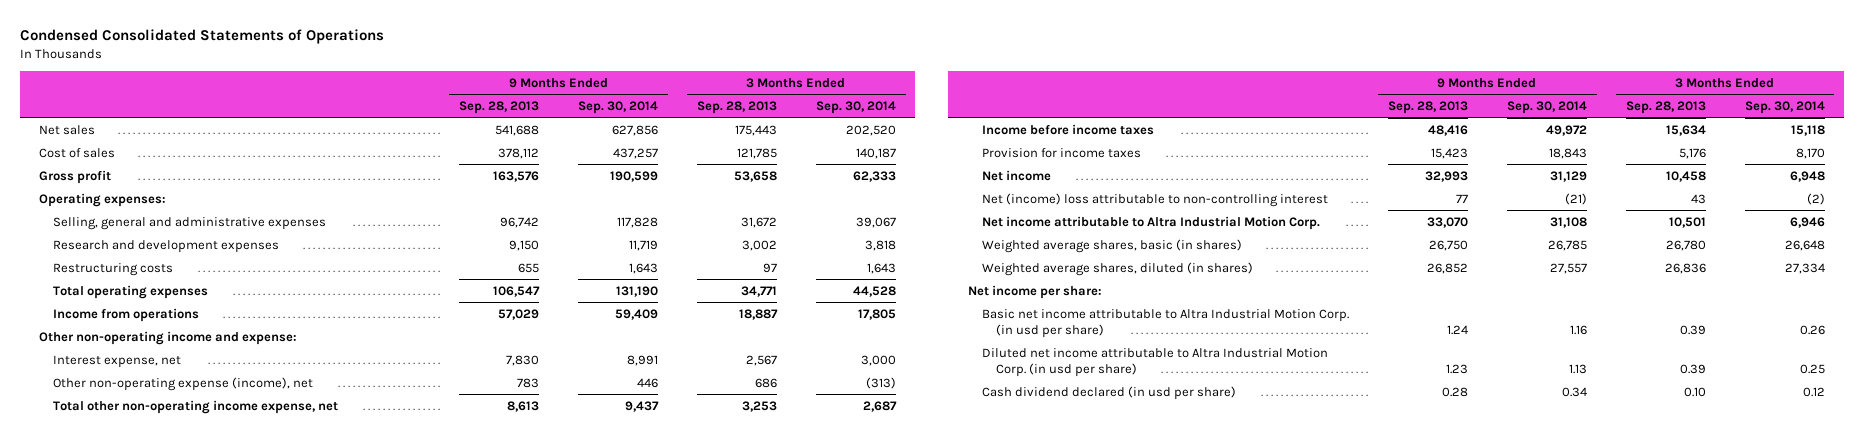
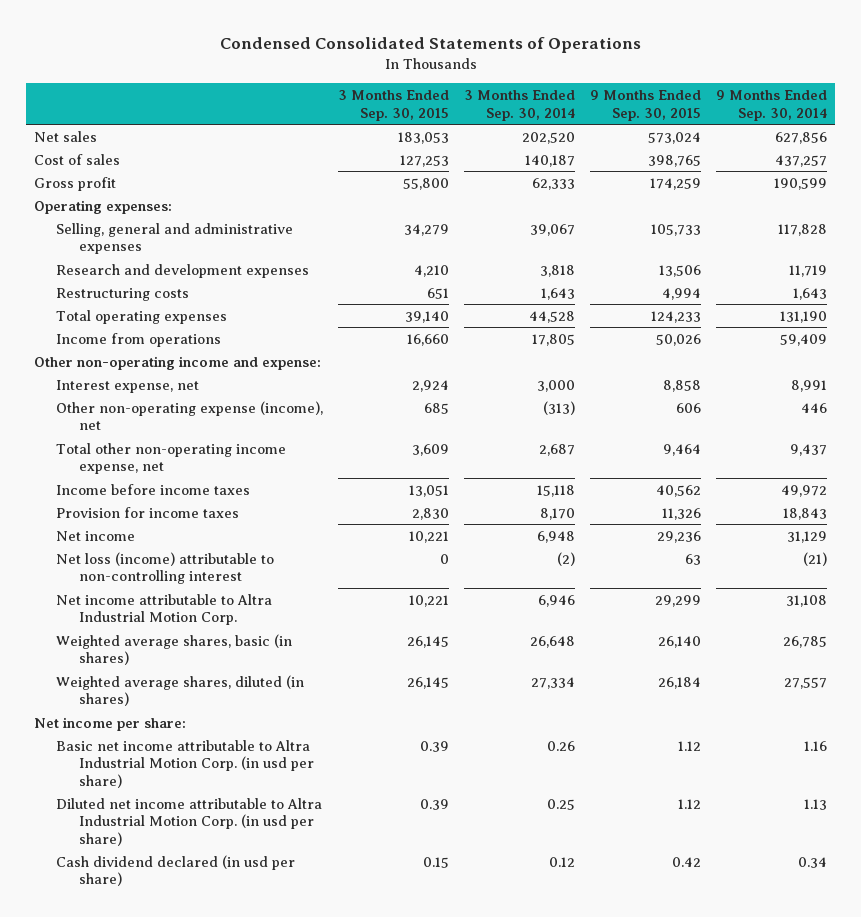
[459,100,540,114] Sep. 28, 2013 -> none
[697,100,778,114] Sep. 28, 2013 -> none
none -> [338,89,450,121] 3 Months Ended Sep. 30, 2015
none -> [590,89,702,121] 9 Months Ended Sep. 30, 2015
[981,192,1328,207] Net (income) loss attributable to non-controlling interest -> [56,551,275,585] Net loss (income) attributable to non-controlling interest

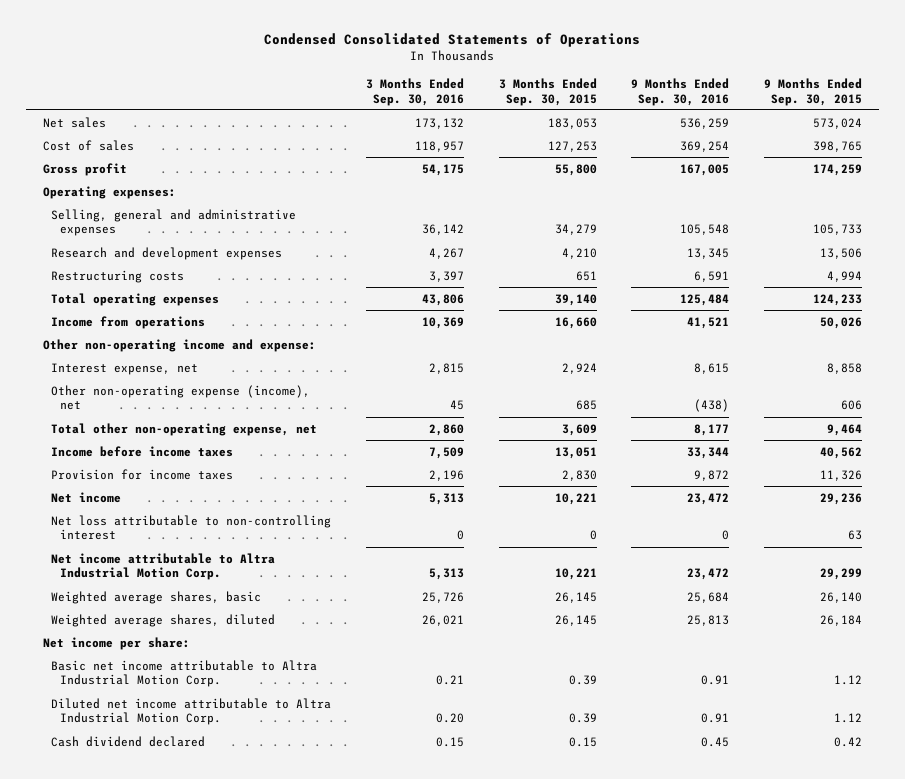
[464,89,576,121] 3 Months Ended Sep. 30, 2014 -> none
[716,89,828,121] 9 Months Ended Sep. 30, 2014 -> none
none -> [365,77,464,106] 3 Months Ended Sep. 30, 2016
none -> [631,77,730,106] 9 Months Ended Sep. 30, 2016
[56,442,287,475] Total other non-operating income expense, net -> [51,422,318,436] Total other non-operating expense, net
[56,551,275,585] Net loss (income) attributable to non-controlling interest -> [51,514,332,541] Net loss attributable to non-controlling interest
[56,633,293,666] Weighted average shares, basic (in shares) -> [51,590,262,604] Weighted average shares, basic
[56,674,305,707] Weighted average shares, diluted (in shares) -> [51,613,276,627] Weighted average shares, diluted
[56,739,315,788] Basic net income attributable to Altra Industrial Motion Corp. (in usd per share) -> [51,659,318,688] Basic net income attributable to Altra Industrial Motion Corp.
[56,797,323,846] Diluted net income attributable to Altra Industrial Motion Corp. (in usd per share) -> [51,697,332,726] Diluted net income attributable to Altra Industrial Motion Corp.
[56,854,296,887] Cash dividend declared (in usd per share) -> [51,735,206,747] Cash dividend declared

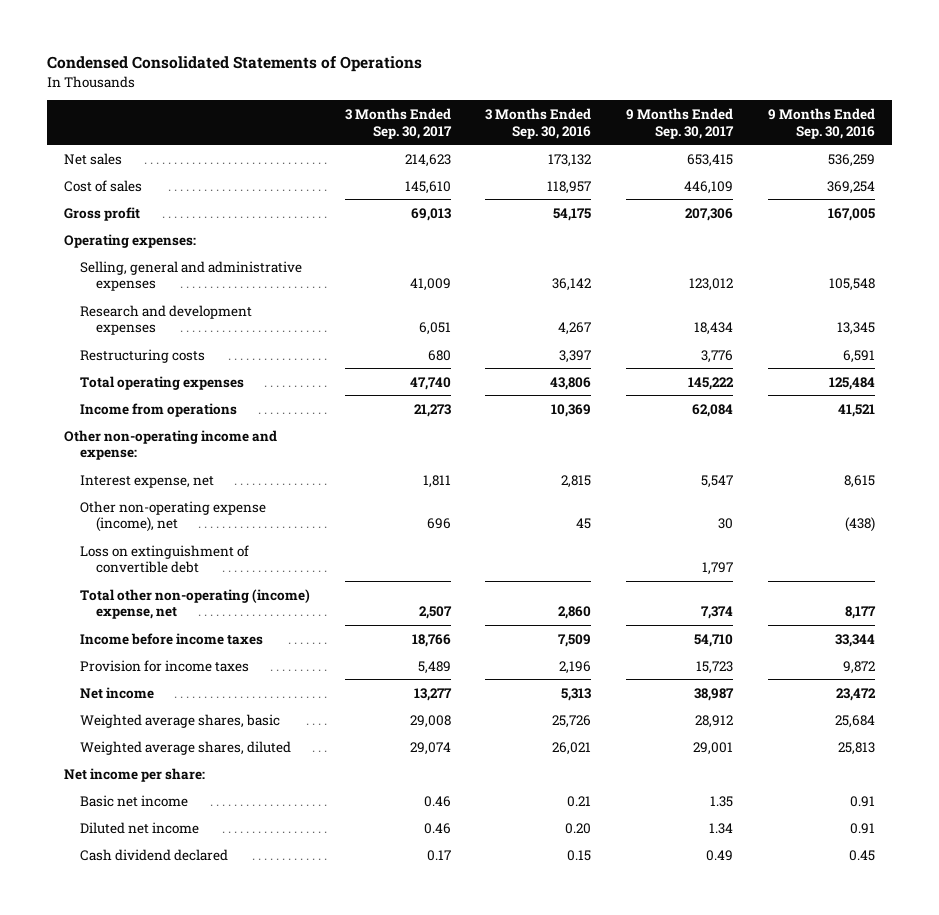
[498,77,597,106] 3 Months Ended Sep. 30, 2015 -> none
[763,77,862,106] 9 Months Ended Sep. 30, 2015 -> none
none -> [344,107,452,139] 3 Months Ended Sep. 30, 2017
none -> [626,107,735,139] 9 Months Ended Sep. 30, 2017
none -> [79,544,249,574] Loss on extinguishment of convertible debt
[51,422,318,436] Total other non-operating expense, net -> [79,588,310,620] Total other non-operating (income) expense, net
[51,514,332,541] Net loss attributable to non-controlling interest -> none
[51,552,276,581] Net income attributable to Altra Industrial Motion Corp. -> none
[51,659,318,688] Basic net income attributable to Altra Industrial Motion Corp. -> [79,794,188,807] Basic net income
[51,697,332,726] Diluted net income attributable to Altra Industrial Motion Corp. -> [79,821,199,834] Diluted net income

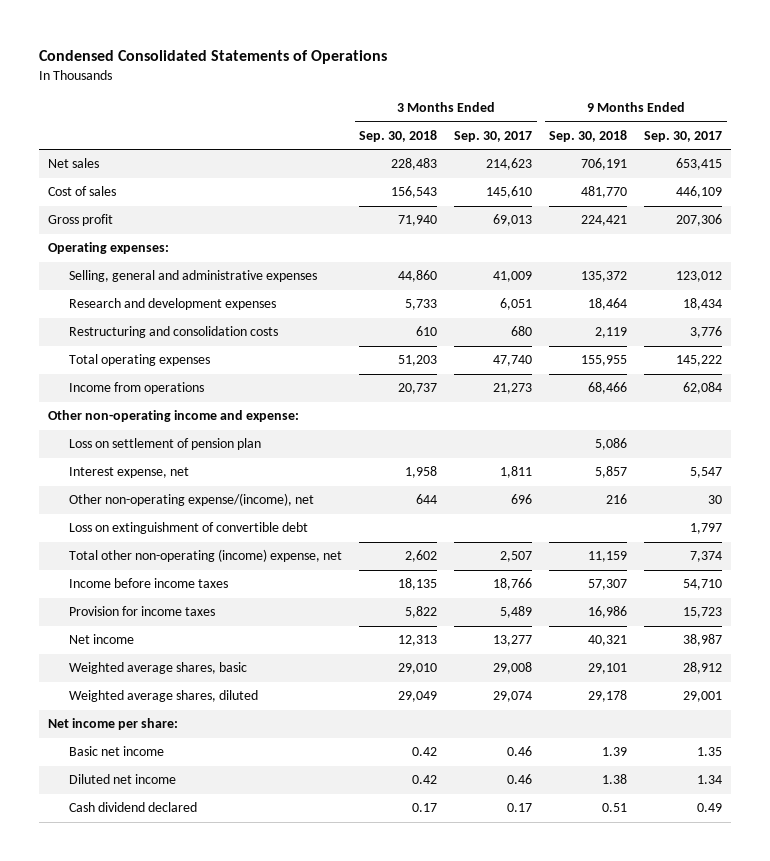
[485,107,592,139] 3 Months Ended Sep. 30, 2016 -> none
[767,107,875,139] 9 Months Ended Sep. 30, 2016 -> none
none -> [359,129,438,142] Sep. 30, 2018
none -> [549,129,628,142] Sep. 30, 2018
[79,348,205,363] Restructuring costs -> [69,326,279,339] Restructuring and consolidation costs
none -> [69,438,262,451] Loss on settlement of pension plan
[79,500,266,533] Other non-operating expense (income), net -> [69,493,315,507] Other non-operating expense/(income), net

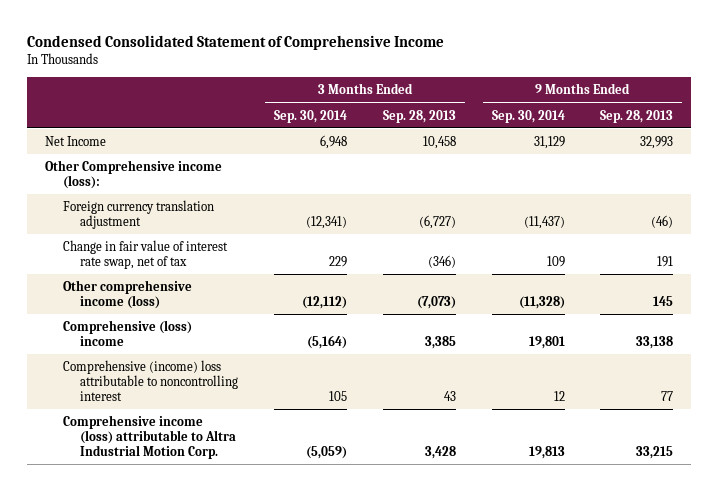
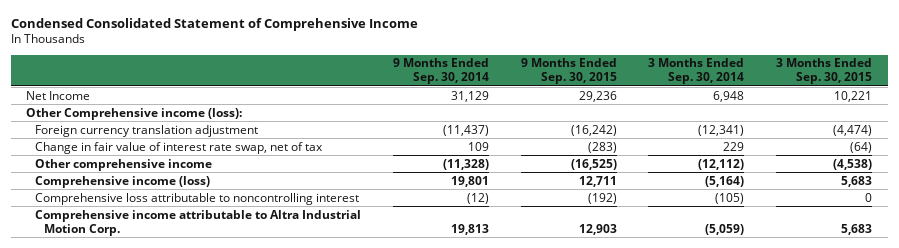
[382,109,456,123] Sep. 28, 2013 -> none
[600,109,674,123] Sep. 28, 2013 -> none
none -> [520,58,617,85] 9 Months Ended Sep. 30, 2015
none -> [776,58,873,85] 3 Months Ended Sep. 30, 2015
[62,280,192,310] Other comprehensive income (loss) -> [35,158,213,171] Other comprehensive income
[62,320,192,347] Comprehensive (loss) income -> [35,175,211,188] Comprehensive income (loss)
[62,360,239,402] Comprehensive (income) loss attributable to noncontrolling interest -> [35,192,360,205] Comprehensive loss attributable to noncontrolling interest
[329,391,348,402] 105 -> [715,192,745,204] (105)
[553,391,565,402] 12 -> [467,192,490,204] (12)
[62,415,237,460] Comprehensive income (loss) attributable to Altra Industrial Motion Corp. -> [35,209,362,236] Comprehensive income attributable to Altra Industrial Motion Corp.

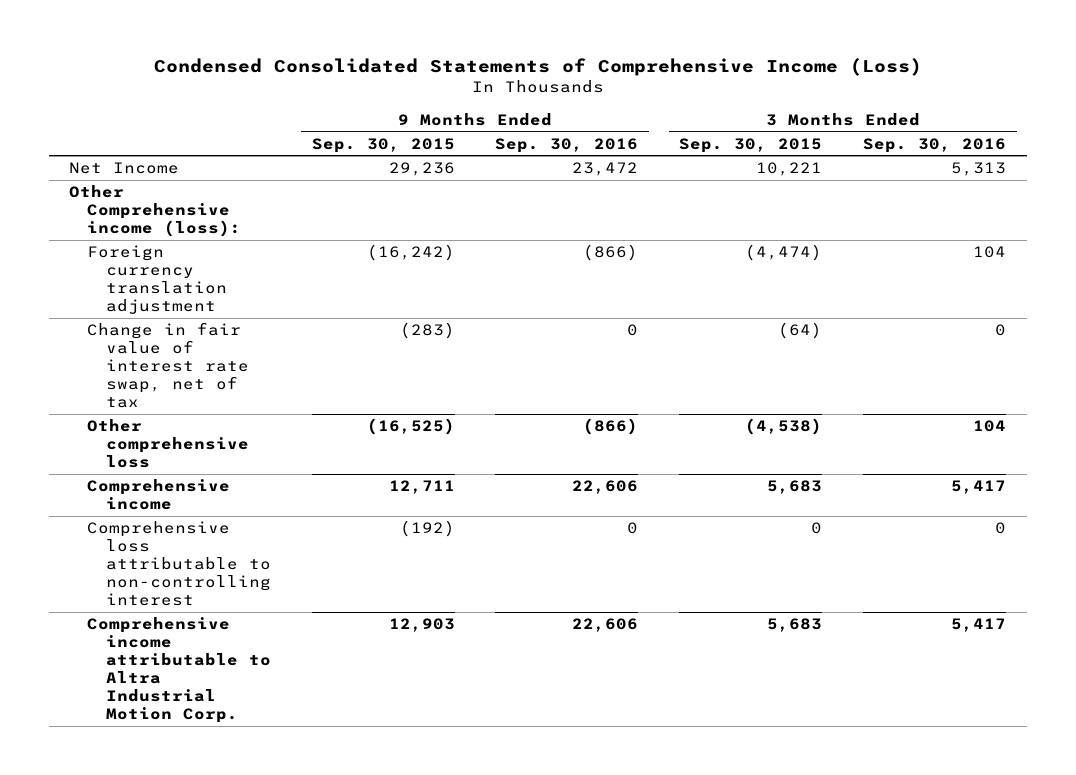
[10,18,418,32] Condensed Consolidated Statement of Comprehensive Income -> [153,58,922,77] Condensed Consolidated Statements of Comprehensive Income (Loss)
[393,58,490,85] 9 Months Ended Sep. 30, 2014 -> none
[648,58,745,85] 3 Months Ended Sep. 30, 2014 -> none
none -> [495,137,639,153] Sep. 30, 2016
none -> [863,137,1007,153] Sep. 30, 2016
[35,158,213,171] Other comprehensive income -> [87,419,249,469] Other comprehensive loss
[35,175,211,188] Comprehensive income (loss) -> [87,479,231,511] Comprehensive income
[35,192,360,205] Comprehensive loss attributable to noncontrolling interest -> [87,521,271,607] Comprehensive loss attributable to non-controlling interest

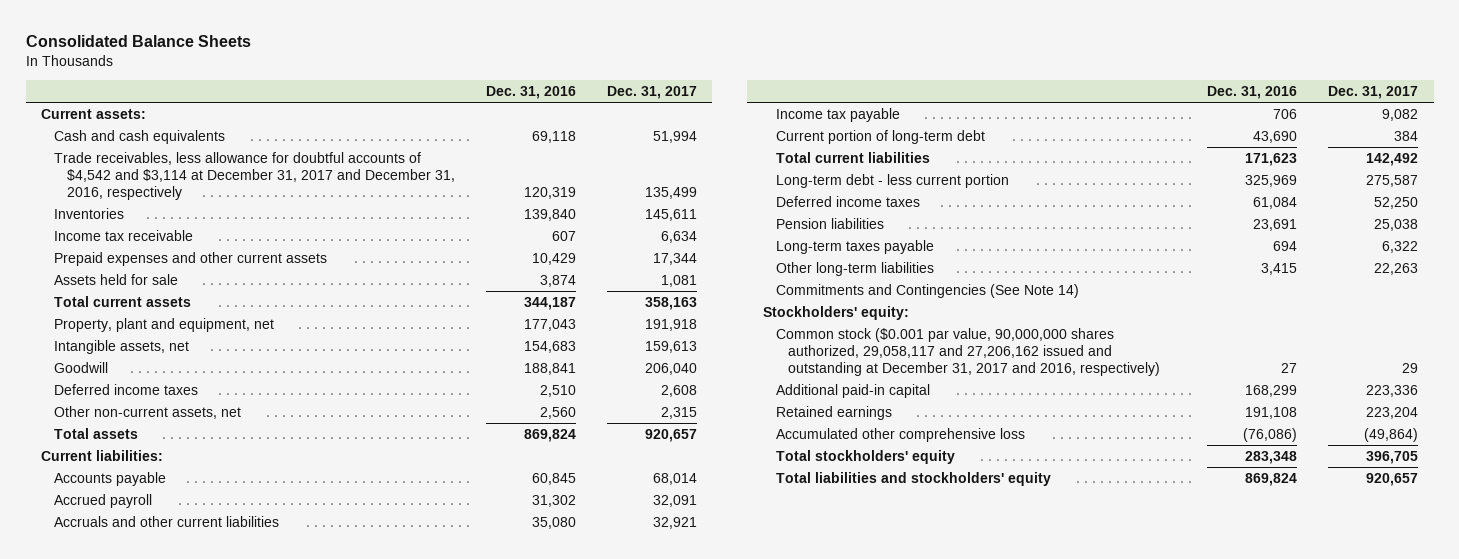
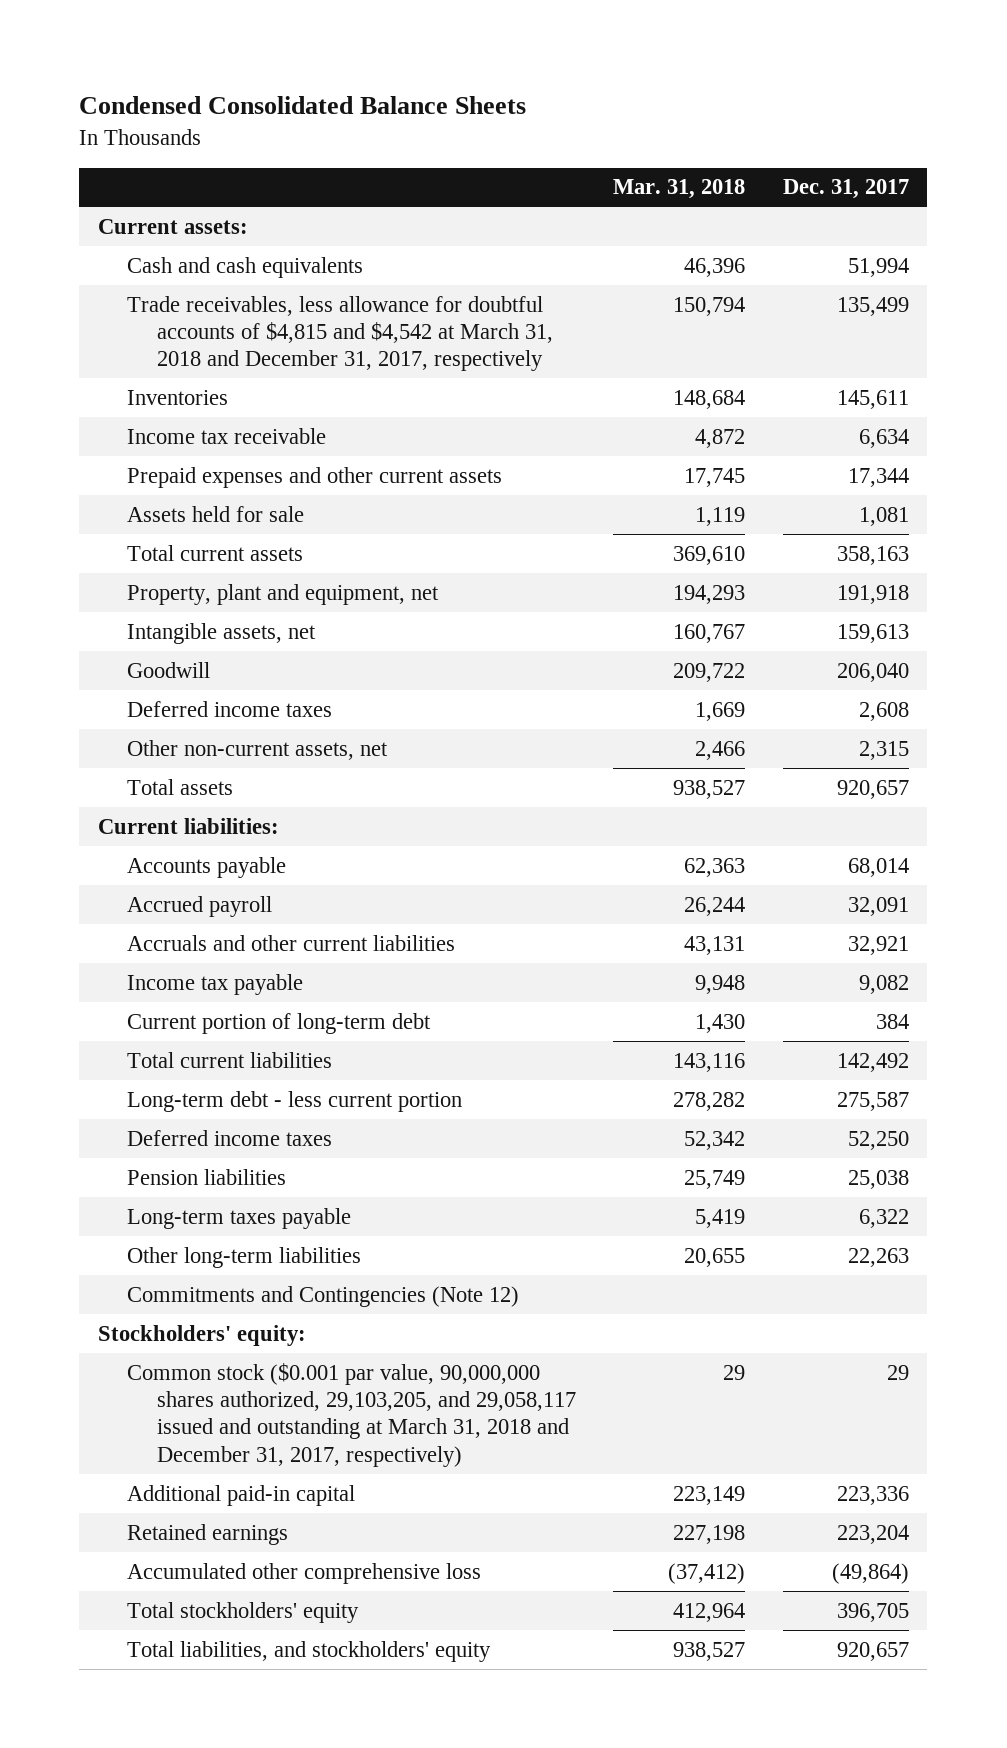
[25,35,251,48] Consolidated Balance Sheets -> [79,96,527,115] Condensed Consolidated Balance Sheets
[485,86,576,100] Dec. 31, 2016 -> none
none -> [613,179,746,200] Mar. 31, 2018
[53,151,455,200] Trade receivables, less allowance for doubtful accounts of $4,542 and $3,114 at December 31, 2017 and December 31, 2016, respectively -> [127,295,553,372] Trade receivables, less allowance for doubtful accounts of $4,815 and $4,542 at March 31, 2018 and December 31, 2017, respectively
[775,283,1079,298] Commitments and Contingencies (See Note 14) -> [127,1285,520,1307] Commitments and Contingencies (Note 12)
[775,327,1161,376] Common stock ($0.001 par value, 90,000,000 shares authorized, 29,058,117 and 27,206,162 issued and outstanding at December 31, 2017 and 2016, respectively) -> [127,1362,576,1467] Common stock ($0.001 par value, 90,000,000 shares authorized, 29,103,205, and 29,058,117 issued and outstanding at March 31, 2018 and December 31, 2017, respectively)
[775,471,1051,486] Total liabilities and stockholders' equity -> [127,1640,492,1662] Total liabilities, and stockholders' equity

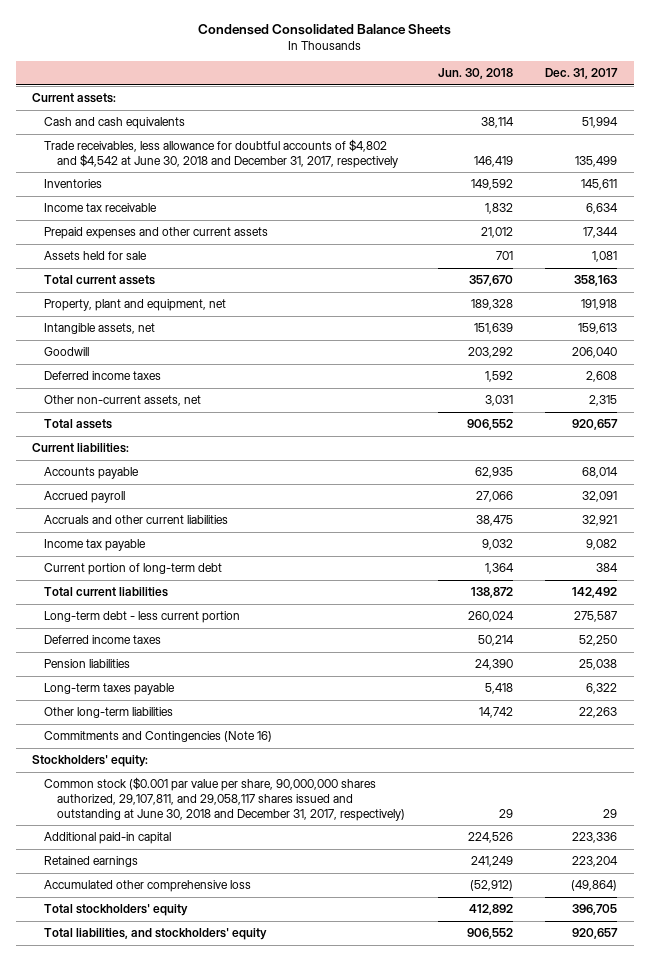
[613,179,746,200] Mar. 31, 2018 -> none
none -> [437,68,513,80] Jun. 30, 2018
[127,295,553,372] Trade receivables, less allowance for doubtful accounts of $4,815 and $4,542 at March 31, 2018 and December 31, 2017, respectively -> [44,139,399,168] Trade receivables, less allowance for doubtful accounts of $4,802 and $4,542 at June 30, 2018 and December 31, 2017, respectively
[127,1285,520,1307] Commitments and Contingencies (Note 12) -> [44,731,273,743] Commitments and Contingencies (Note 16)
[127,1362,576,1467] Common stock ($0.001 par value, 90,000,000 shares authorized, 29,103,205, and 29,058,117 issued and outstanding at March 31, 2018 and December 31, 2017, respectively) -> [44,777,406,821] Common stock ($0.001 par value per share, 90,000,000 shares authorized, 29,107,811, and 29,058,117 shares issued and outstanding at June 30, 2018 and December 31, 2017, respectively)

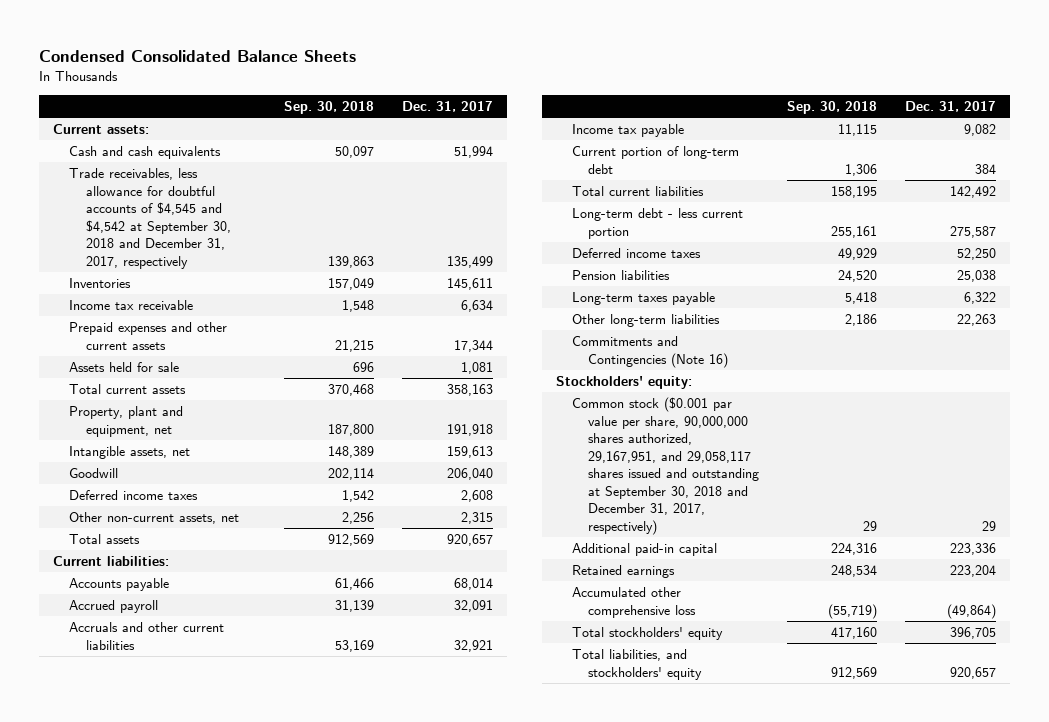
[437,68,513,80] Jun. 30, 2018 -> none
none -> [284,100,375,114] Sep. 30, 2018
[44,139,399,168] Trade receivables, less allowance for doubtful accounts of $4,802 and $4,542 at June 30, 2018 and December 31, 2017, respectively -> [69,168,231,269] Trade receivables, less allowance for doubtful accounts of $4,545 and $4,542 at September 30, 2018 and December 31, 2017, respectively
[44,777,406,821] Common stock ($0.001 par value per share, 90,000,000 shares authorized, 29,107,811, and 29,058,117 shares issued and outstanding at June 30, 2018 and December 31, 2017, respectively) -> [572,397,760,536] Common stock ($0.001 par value per share, 90,000,000 shares authorized, 29,167,951, and 29,058,117 shares issued and outstanding at September 30, 2018 and December 31, 2017, respectively)

